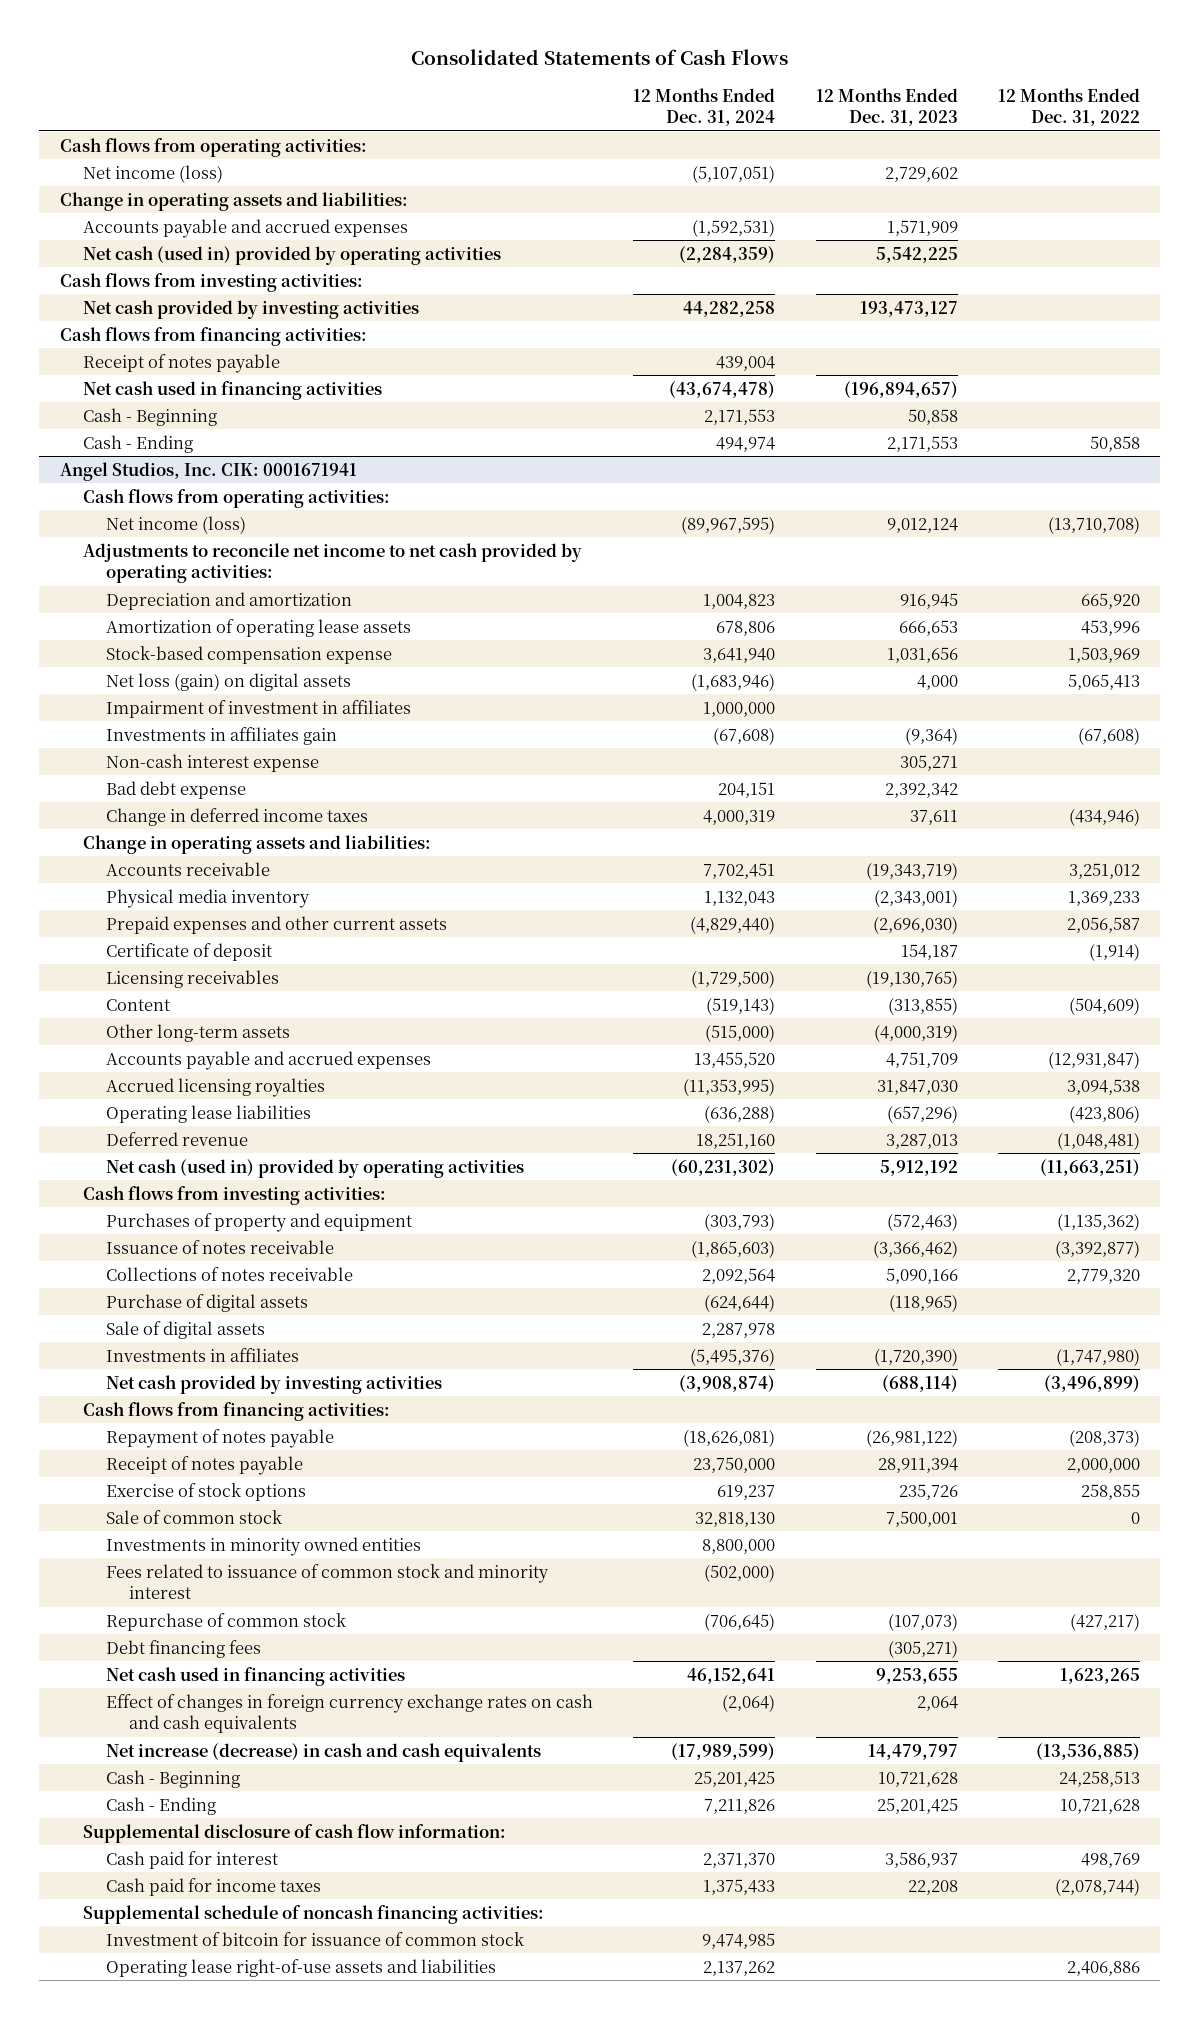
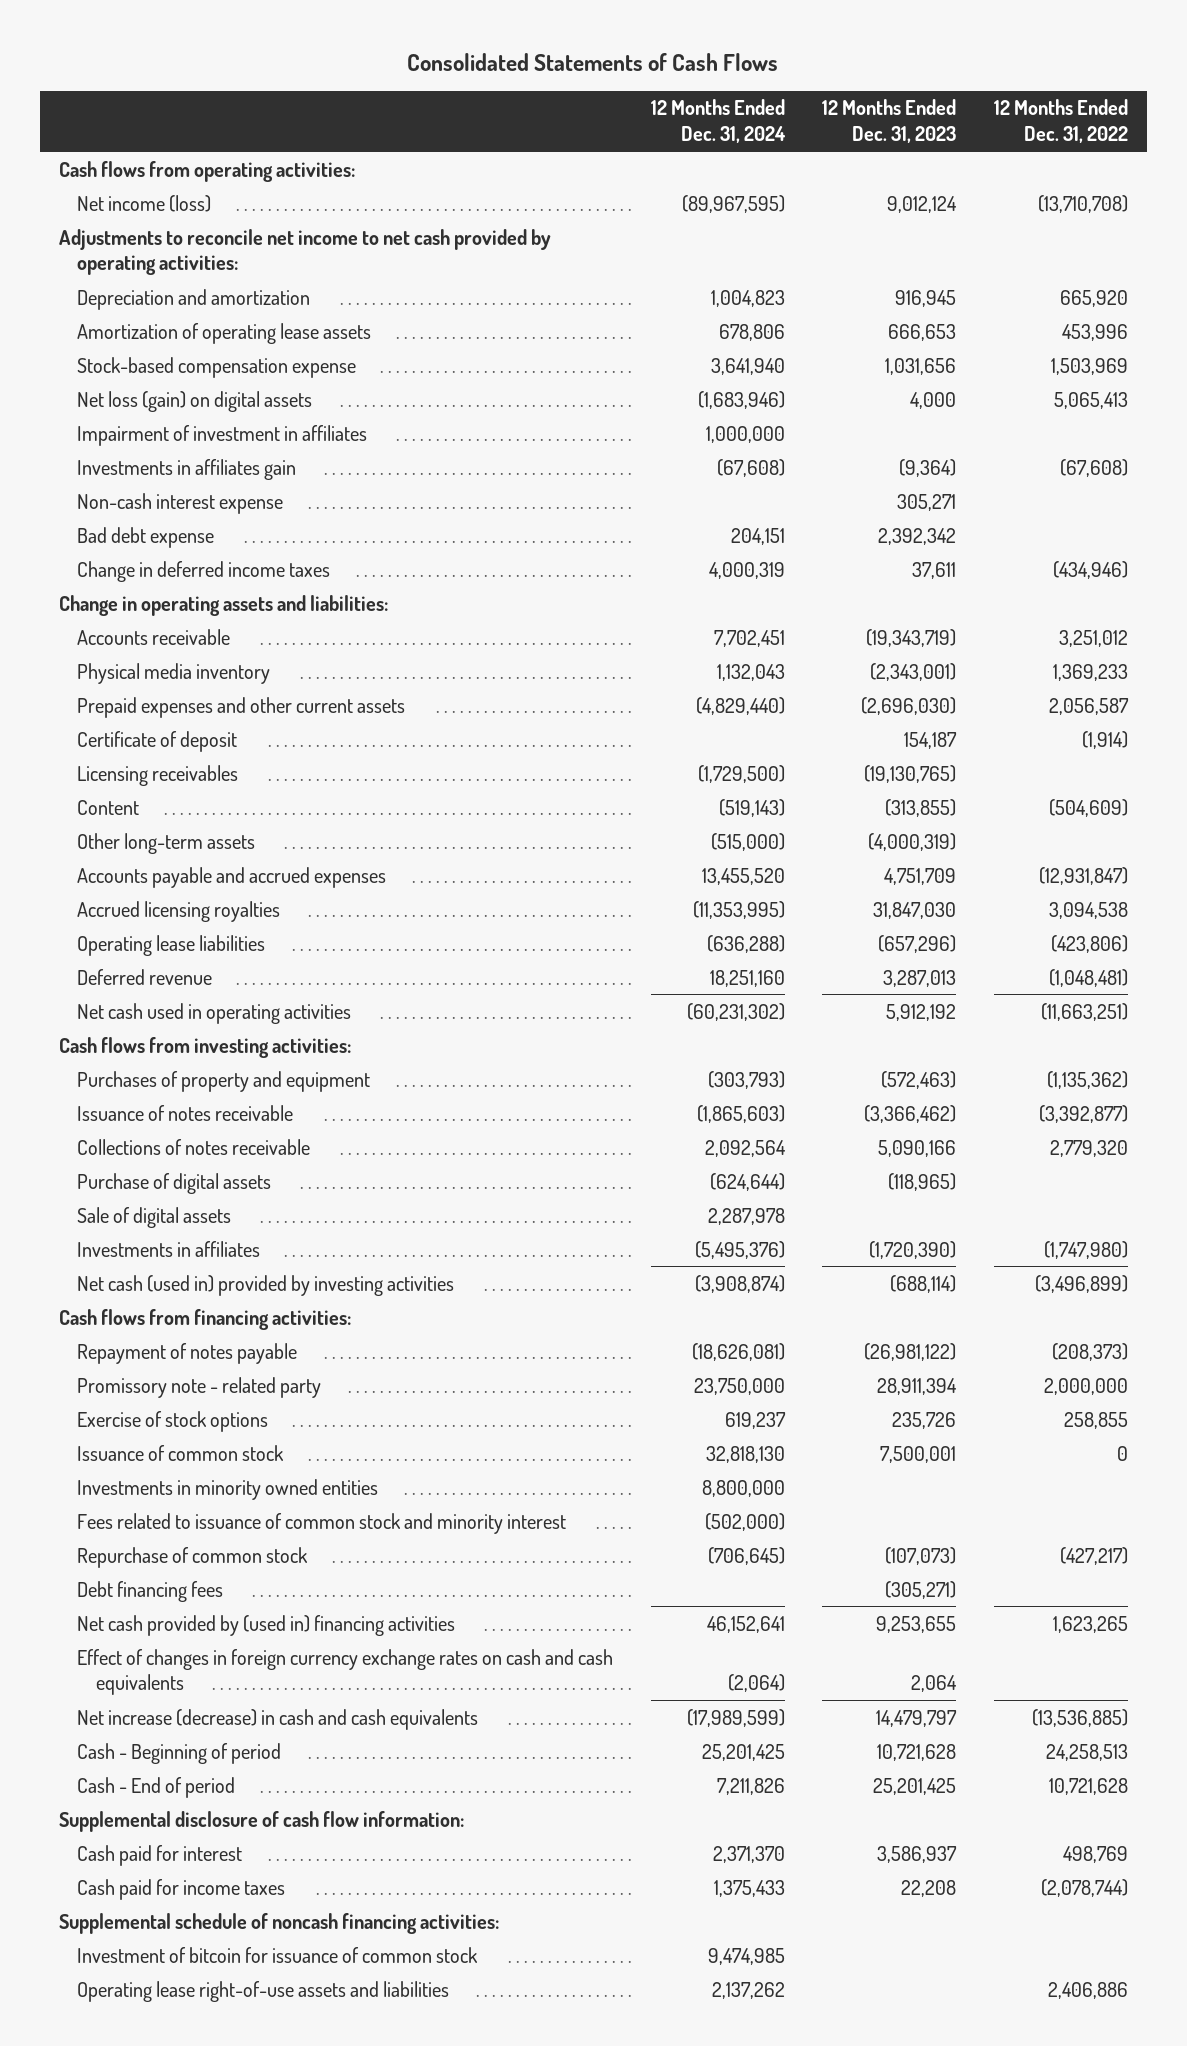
[82,164,223,183] Net income (loss) -> none
[59,191,408,211] Change in operating assets and liabilities: -> none
[82,218,408,238] Accounts payable and accrued expenses -> none
[82,245,501,265] Net cash (used in) provided by operating activities -> none
[59,272,363,292] Cash flows from investing activities: -> none
[82,299,419,319] Net cash provided by investing activities -> none
[59,326,367,346] Cash flows from financing activities: -> none
[82,353,280,373] Receipt of notes payable -> none
[82,380,382,400] Net cash used in financing activities -> none
[82,407,217,426] Cash - Beginning -> none
[82,434,193,453] Cash - Ending -> none
[59,461,357,481] Angel Studios, Inc. CIK: 0001671941 -> none
[82,488,390,508] Cash flows from operating activities: -> none
[105,1158,524,1178] Net cash (used in) provided by operating activities -> [77,1002,352,1024] Net cash used in operating activities
[105,1374,442,1394] Net cash provided by investing activities -> [77,1274,455,1296] Net cash (used in) provided by investing activities
[105,1455,303,1475] Receipt of notes payable -> [77,1376,322,1398] Promissory note - related party
[105,1509,282,1524] Sale of common stock -> [77,1444,285,1461] Issuance of common stock
[105,1666,405,1686] Net cash used in financing activities -> [77,1614,456,1636] Net cash provided by (used in) financing activities
[105,1769,240,1788] Cash - Beginning -> [77,1742,282,1764] Cash - Beginning of period
[105,1796,216,1815] Cash - Ending -> [77,1776,236,1798] Cash - End of period

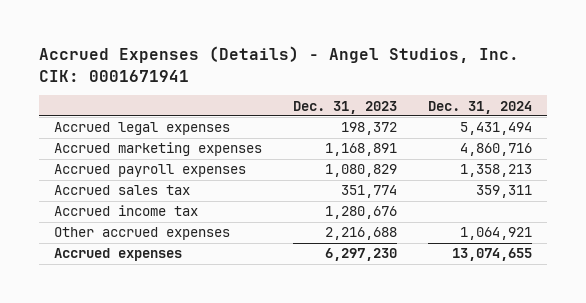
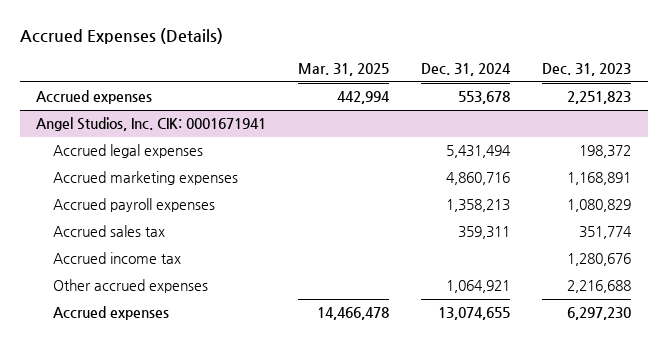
[38,46,519,82] Accrued Expenses (Details) - Angel Studios, Inc. CIK: 0001671941 -> [19,27,223,44] Accrued Expenses (Details)
none -> [298,62,390,76] Mar. 31, 2025
none -> [35,90,152,105] Accrued expenses
none -> [35,117,266,132] Angel Studios, Inc. CIK: 0001671941

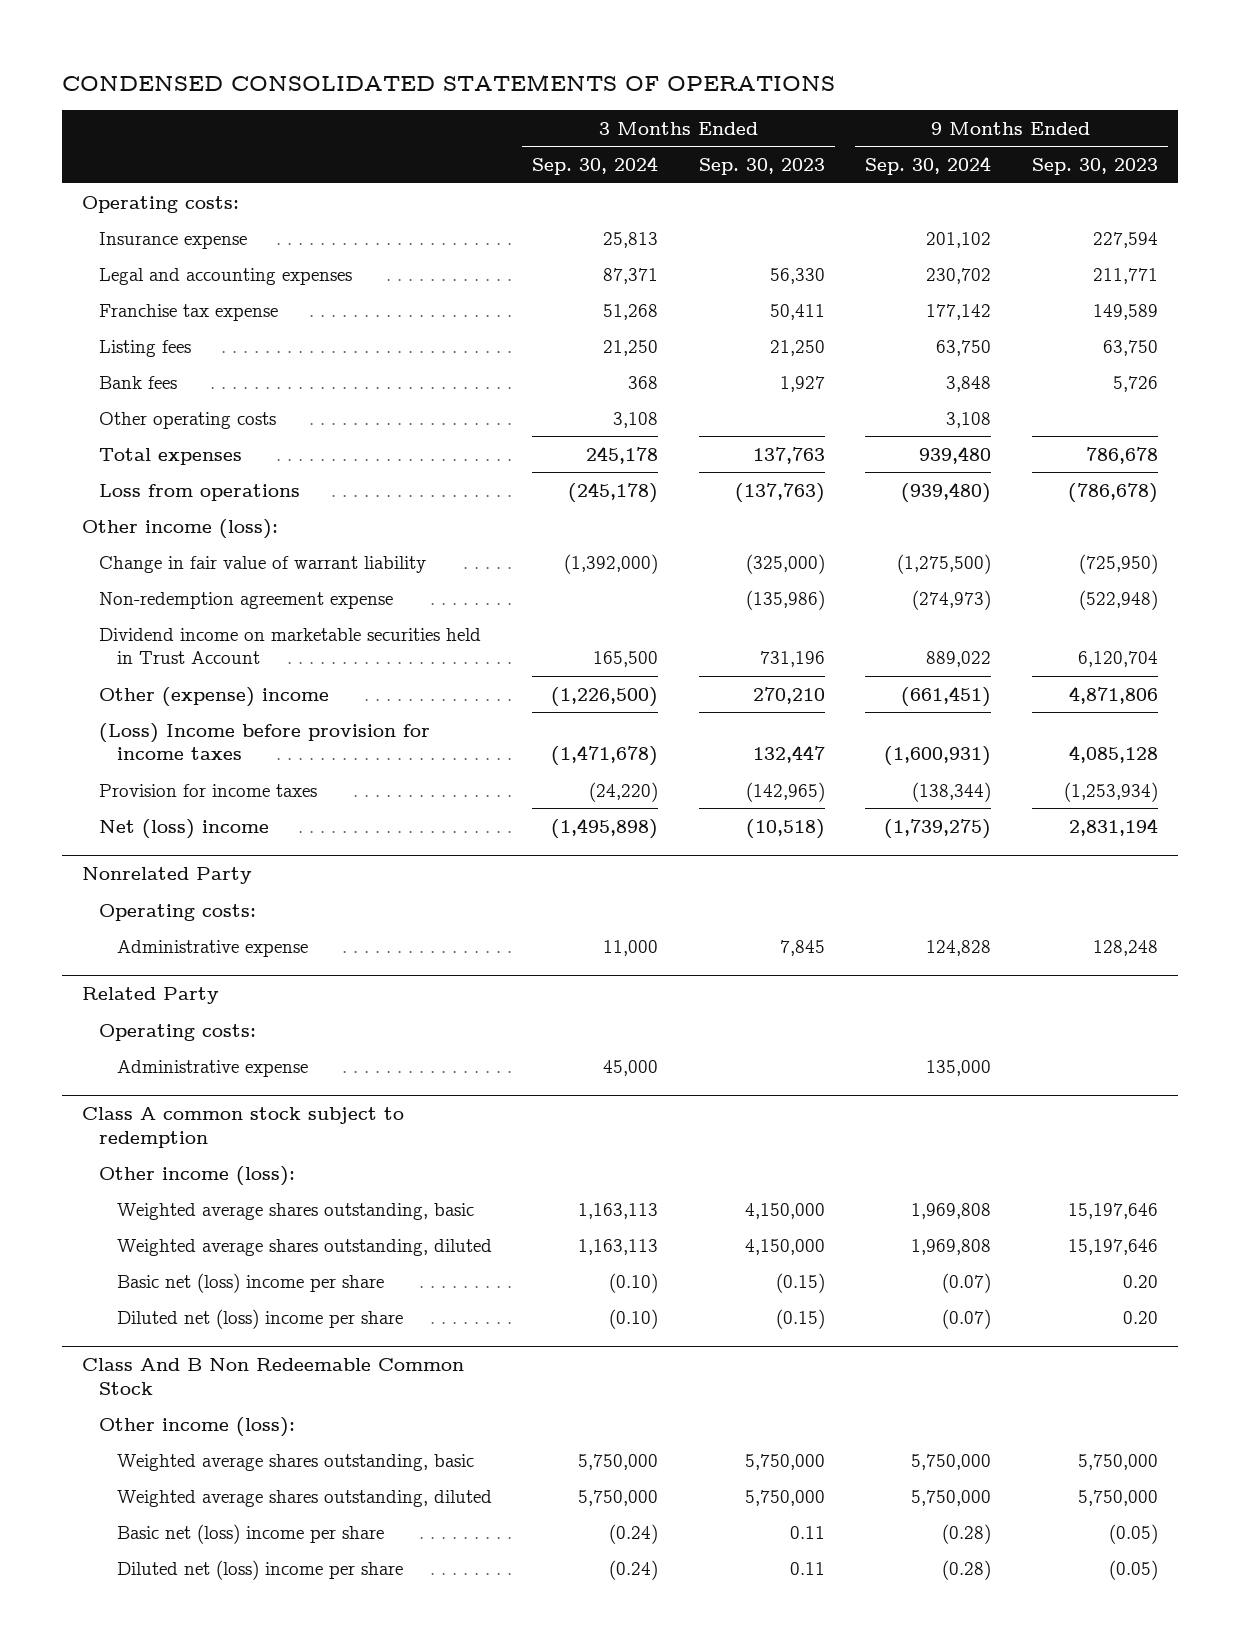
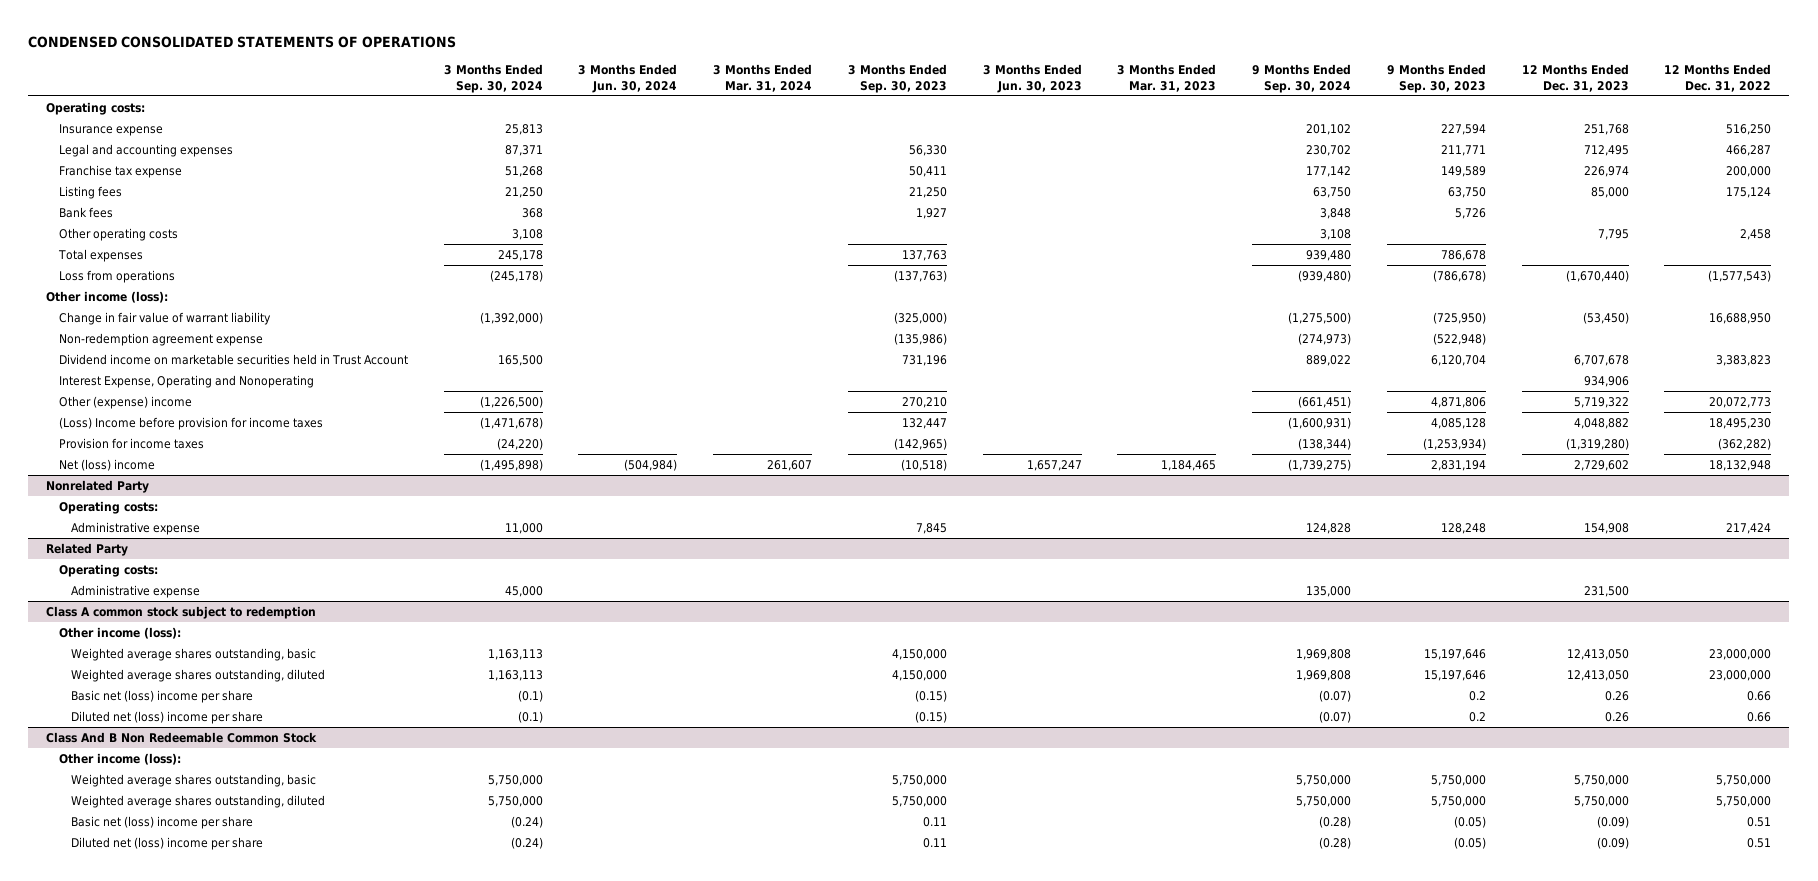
none -> [578,64,678,93] 3 Months Ended Jun. 30, 2024
none -> [713,64,813,92] 3 Months Ended Mar. 31, 2024
none -> [982,64,1082,93] 3 Months Ended Jun. 30, 2023
none -> [1117,64,1217,92] 3 Months Ended Mar. 31, 2023
none -> [1521,64,1629,92] 12 Months Ended Dec. 31, 2023
none -> [1664,64,1772,92] 12 Months Ended Dec. 31, 2022
none -> [58,374,314,388] Interest Expense, Operating and Nonoperating
[609,1272,659,1293] (0.10) -> [517,689,543,702] (0.1)
[1122,1274,1158,1288] 0.20 -> [1468,690,1486,701] 0.2
[609,1308,659,1329] (0.10) -> [517,710,543,723] (0.1)
[1122,1310,1158,1324] 0.20 -> [1468,711,1486,722] 0.2

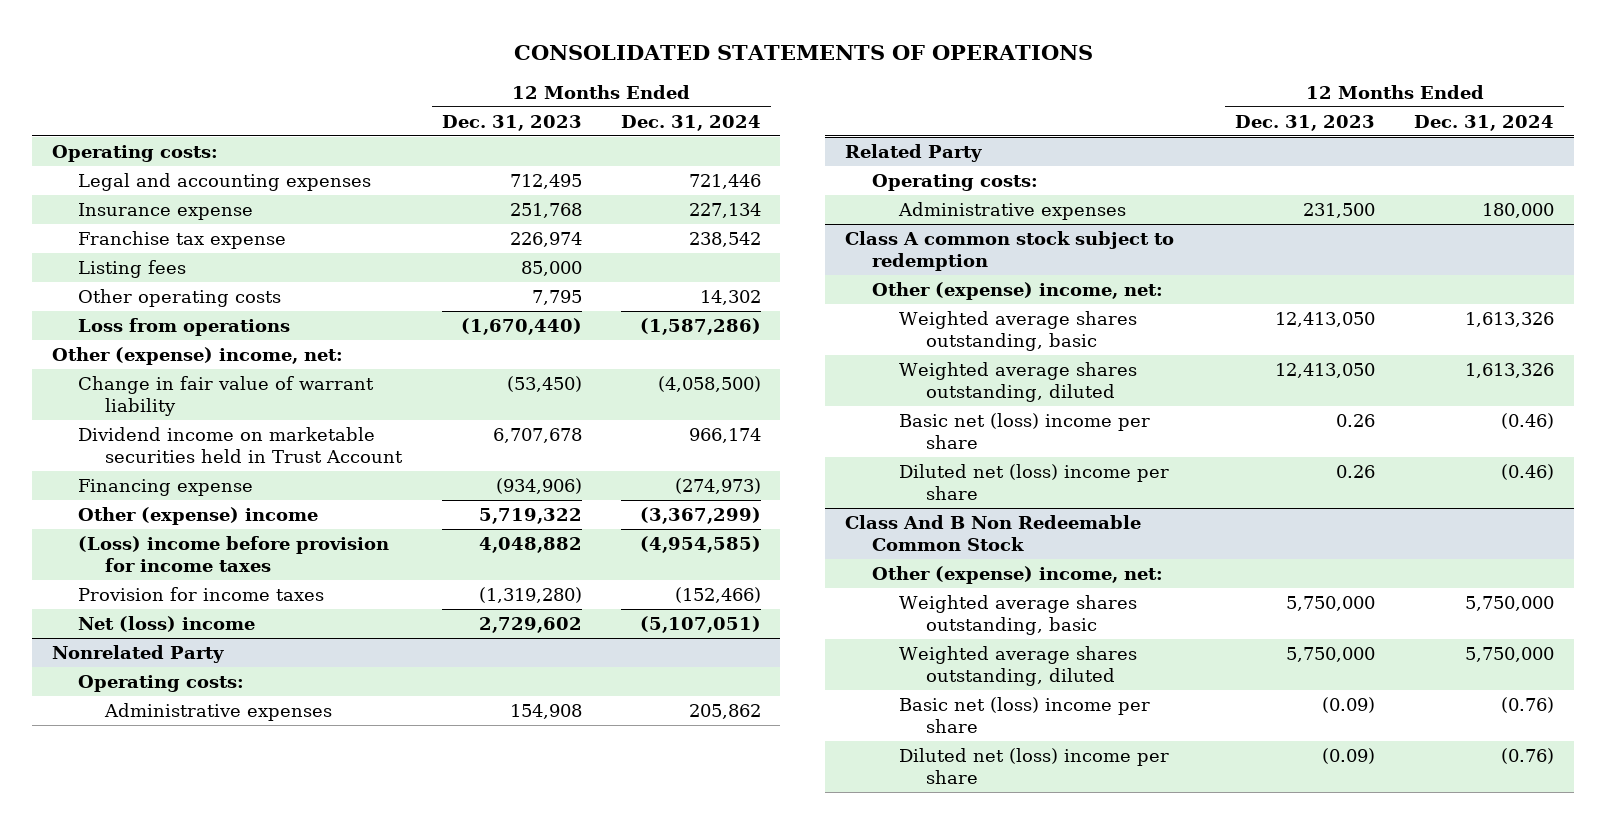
[28,36,457,49] CONDENSED CONSOLIDATED STATEMENTS OF OPERATIONS -> [513,44,1093,60] CONSOLIDATED STATEMENTS OF OPERATIONS
[443,64,543,93] 3 Months Ended Sep. 30, 2024 -> none
[578,64,678,93] 3 Months Ended Jun. 30, 2024 -> none
[713,64,813,92] 3 Months Ended Mar. 31, 2024 -> none
[847,64,947,93] 3 Months Ended Sep. 30, 2023 -> none
[982,64,1082,93] 3 Months Ended Jun. 30, 2023 -> none
[1117,64,1217,92] 3 Months Ended Mar. 31, 2023 -> none
[1252,64,1352,93] 9 Months Ended Sep. 30, 2024 -> none
[1386,64,1486,93] 9 Months Ended Sep. 30, 2023 -> none
[1664,64,1772,92] 12 Months Ended Dec. 31, 2022 -> none
none -> [620,114,761,131] Dec. 31, 2024
[58,123,163,136] Insurance expense -> [78,203,254,221] Insurance expense
[58,206,113,218] Bank fees -> none
[57,248,143,262] Total expenses -> none
[46,290,169,303] Other income (loss): -> none
none -> [51,347,343,366] Other (expense) income, net:
[58,332,263,346] Non-redemption agreement expense -> none
[58,374,314,388] Interest Expense, Operating and Nonoperating -> none
none -> [78,479,254,497] Financing expense
[58,416,323,430] (Loss) Income before provision for income taxes -> [78,536,390,573] (Loss) income before provision for income taxes
[71,521,201,535] Administrative expense -> [104,703,333,722] Administrative expenses
[71,584,201,598] Administrative expense -> [897,202,1126,221] Administrative expenses
[58,626,181,639] Other income (loss): -> none
none -> [871,282,1163,301] Other (expense) income, net:
[58,752,181,765] Other income (loss): -> none
none -> [871,566,1163,585] Other (expense) income, net:

